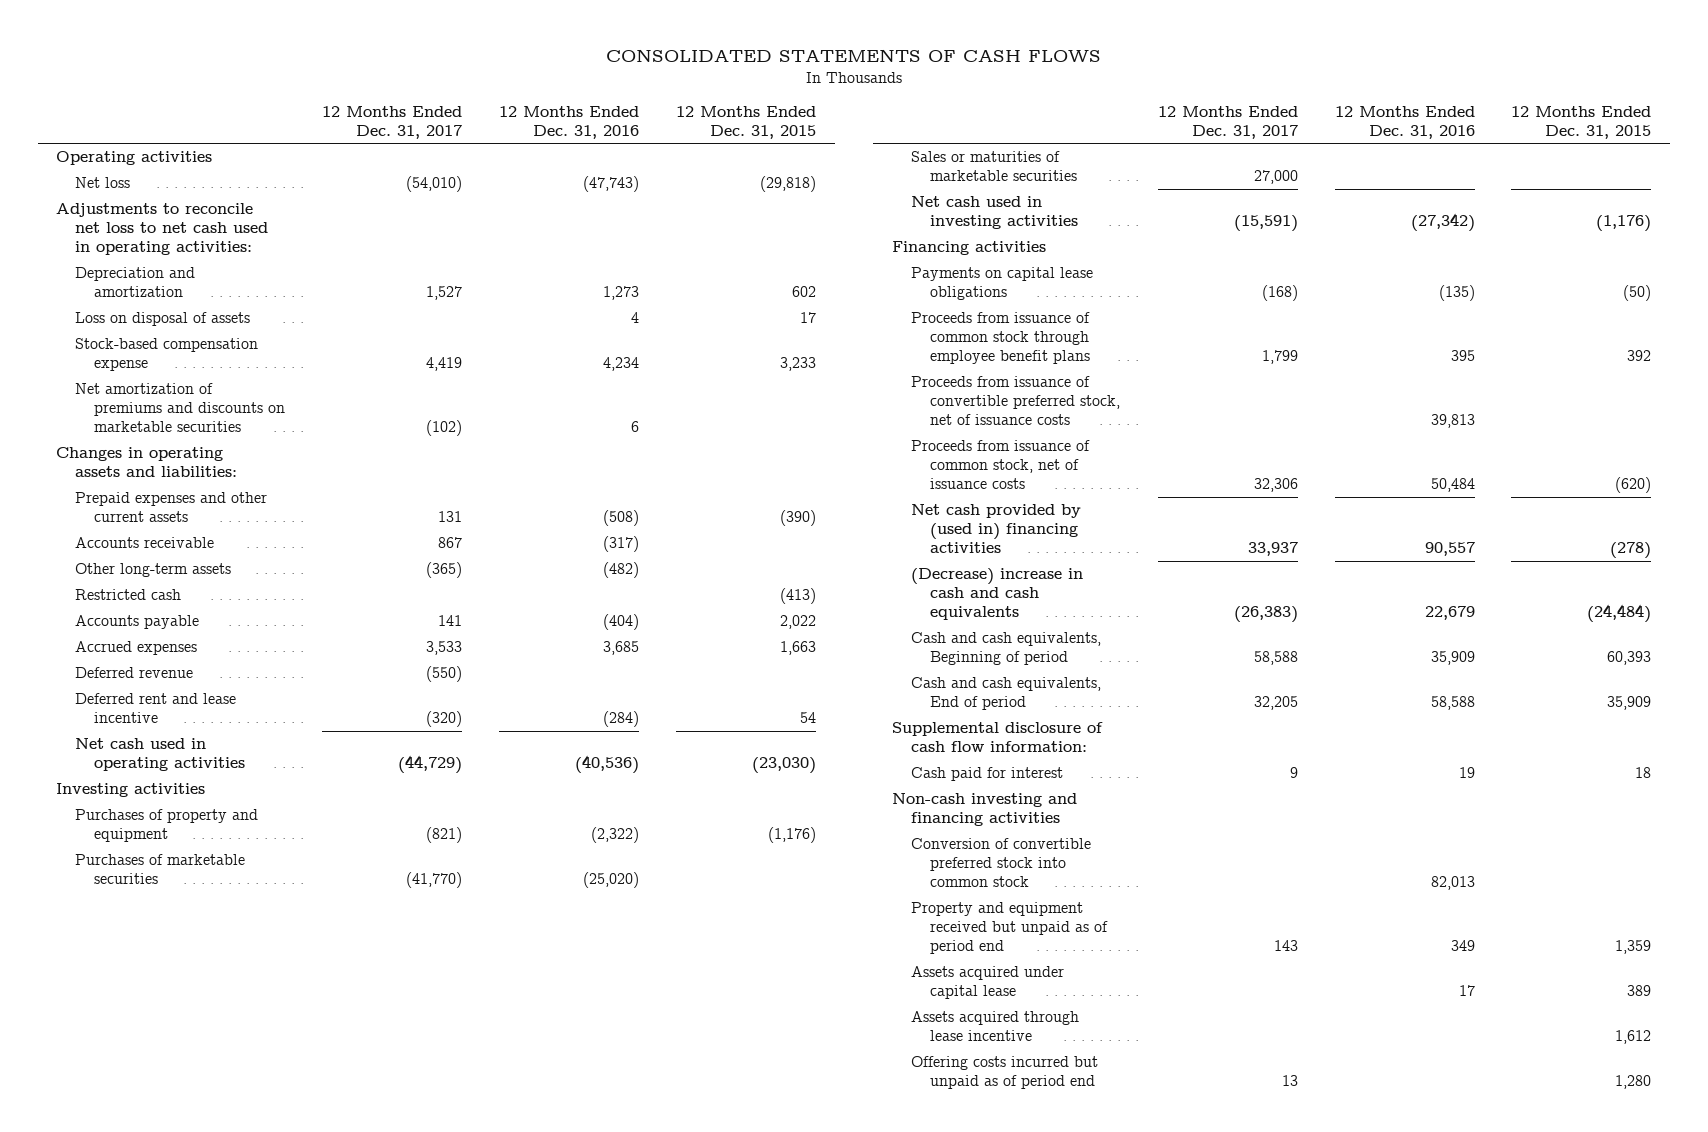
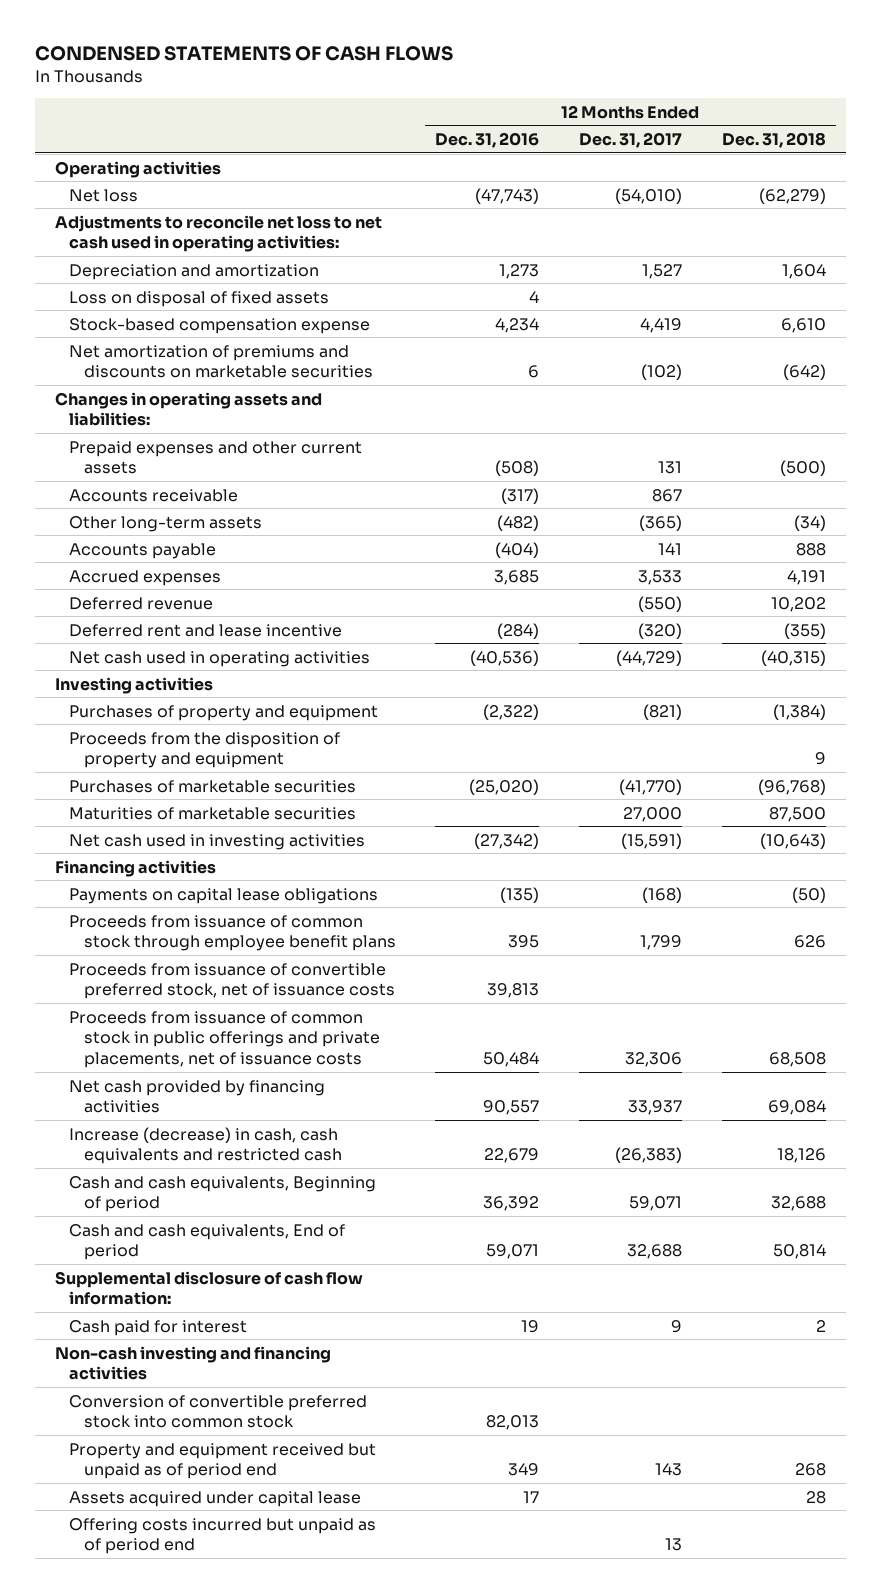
[605,48,1101,62] CONSOLIDATED STATEMENTS OF CASH FLOWS -> [35,46,454,62] CONDENSED STATEMENTS OF CASH FLOWS
[676,105,817,139] 12 Months Ended Dec. 31, 2015 -> none
none -> [721,132,826,149] Dec. 31, 2018
[75,312,251,327] Loss on disposal of assets -> [69,290,330,307] Loss on disposal of fixed assets
[75,589,182,601] Restricted cash -> none
none -> [69,731,341,769] Proceeds from the disposition of property and equipment
[910,151,1077,182] Sales or maturities of marketable securities -> [69,806,357,820] Maturities of marketable securities
[910,440,1090,490] Proceeds from issuance of common stock, net of issuance costs -> [69,1010,380,1069] Proceeds from issuance of common stock in public offerings and private placements, net of issuance costs
[910,504,1081,554] Net cash provided by (used in) financing activities -> [69,1079,326,1114] Net cash provided by financing activities
[910,568,1083,621] (Decrease) increase in cash and cash equivalents -> [69,1126,342,1165] Increase (decrease) in cash, cash equivalents and restricted cash
[1253,651,1298,666] 58,588 -> [628,1196,682,1212] 59,071
[1430,651,1475,666] 35,909 -> [483,1196,540,1212] 36,392
[1253,696,1298,711] 32,205 -> [626,1244,682,1260] 32,688
[1430,696,1475,711] 58,588 -> [486,1244,540,1260] 59,071
[910,1011,1079,1042] Assets acquired through lease incentive -> none

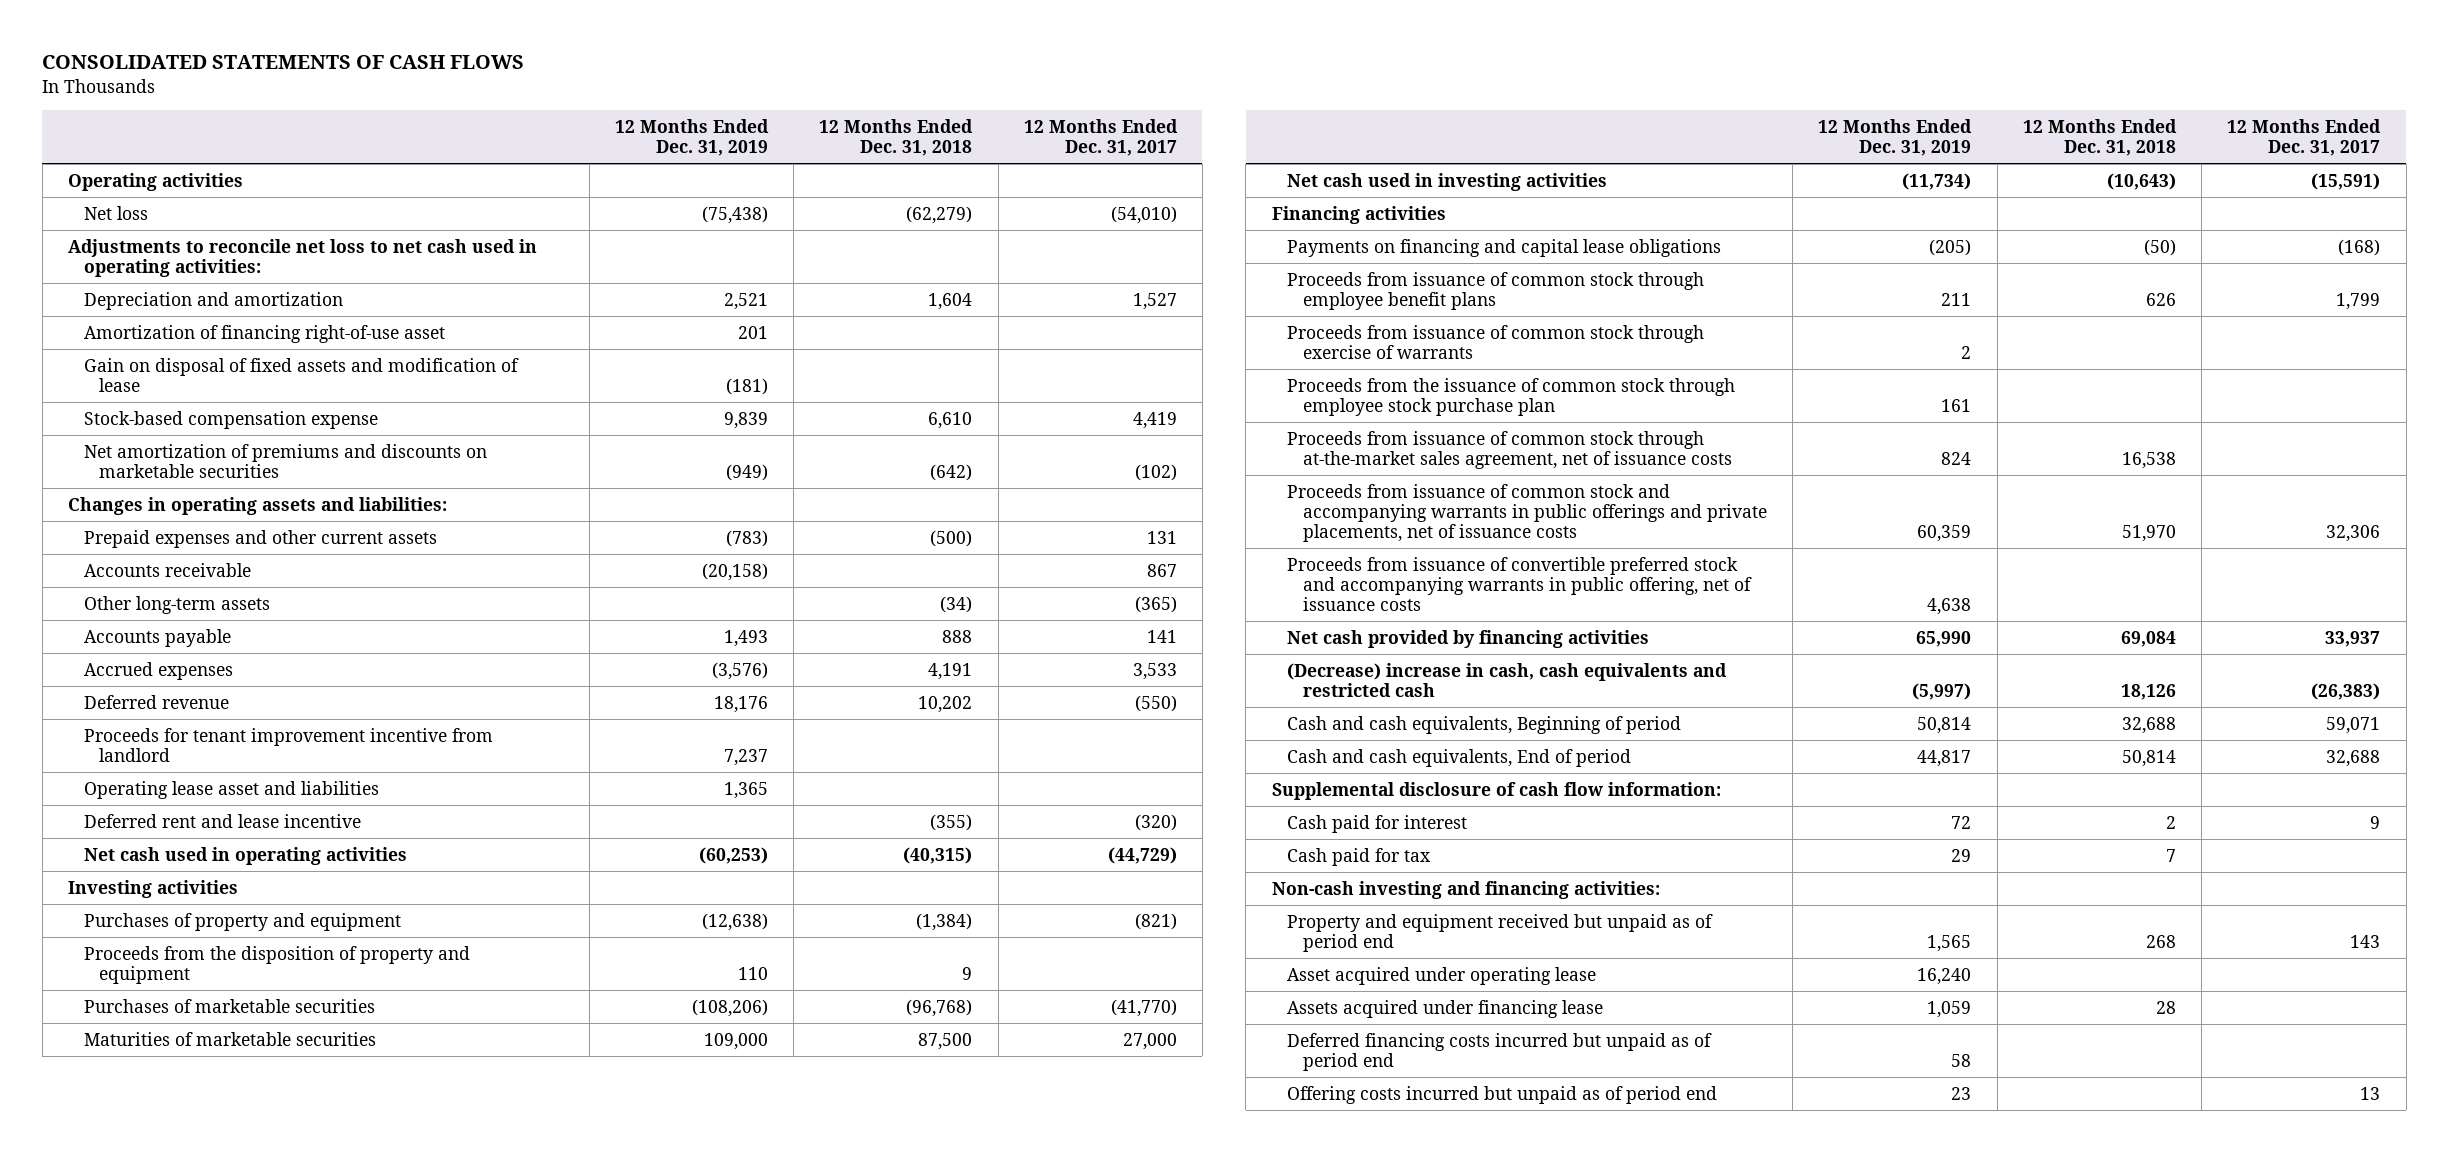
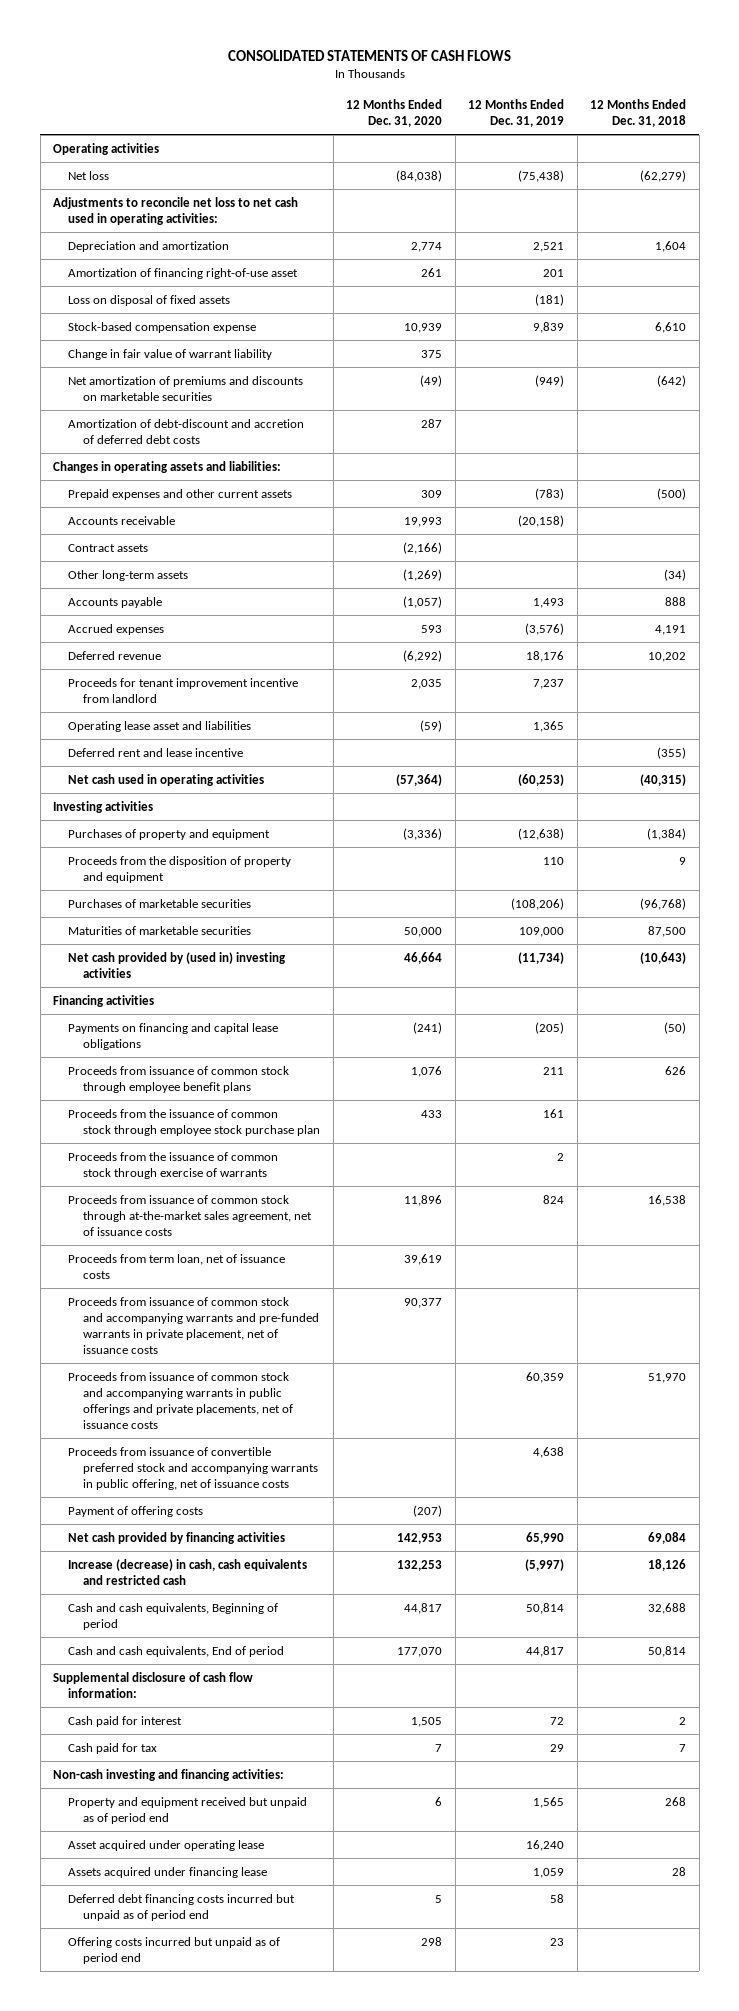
[1023,118,1178,157] 12 Months Ended Dec. 31, 2017 -> none
none -> [346,99,443,128] 12 Months Ended Dec. 31, 2020
[83,357,519,392] Gain on disposal of fixed assets and modification of lease -> [68,294,231,306] Loss on disposal of fixed assets
none -> [68,348,273,360] Change in fair value of warrant liability
none -> [68,418,305,444] Amortization of debt-discount and accretion of deferred debt costs
none -> [68,543,149,552] Contract assets
[1287,172,1608,191] Net cash used in investing activities -> [68,951,287,978] Net cash provided by (used in) investing activities
[1287,324,1705,359] Proceeds from issuance of common stock through exercise of warrants -> none
none -> [68,1151,279,1179] Proceeds from the issuance of common stock through exercise of warrants
none -> [68,1253,286,1279] Proceeds from term loan, net of issuance costs
none -> [68,1296,320,1355] Proceeds from issuance of common stock and accompanying warrants and pre-funded warrants in private placement, net of issuance costs
none -> [68,1505,204,1517] Payment of offering costs
[1287,662,1728,697] (Decrease) increase in cash, cash equivalents and restricted cash -> [68,1558,308,1585] Increase (decrease) in cash, cash equivalents and restricted cash
[1287,1032,1713,1071] Deferred financing costs incurred but unpaid as of period end -> [68,1893,296,1921] Deferred debt financing costs incurred but unpaid as of period end

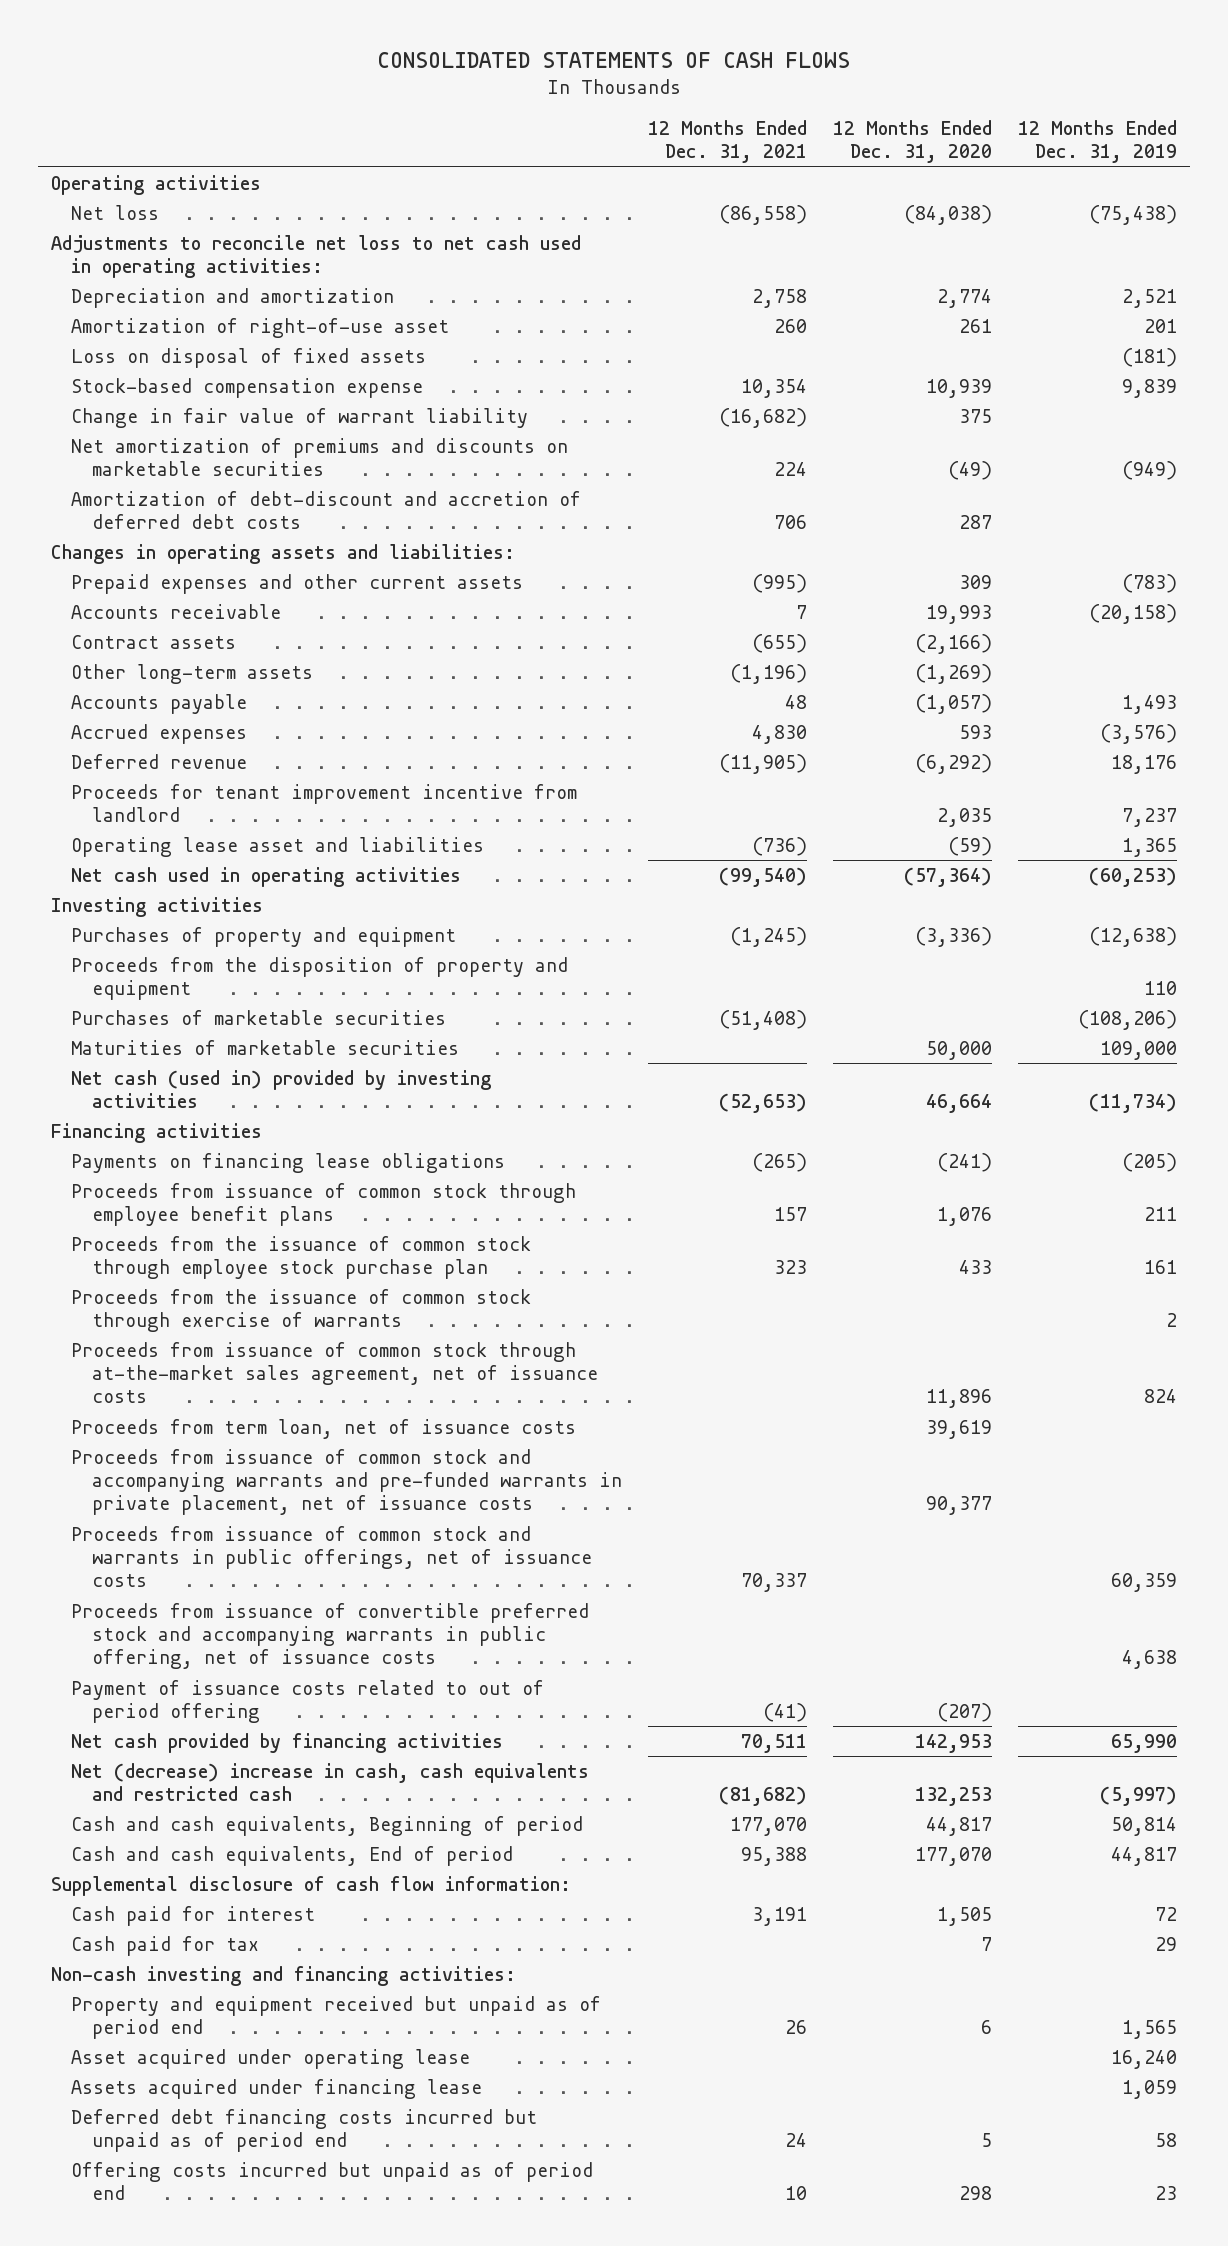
[590,99,687,128] 12 Months Ended Dec. 31, 2018 -> none
none -> [648,119,808,164] 12 Months Ended Dec. 31, 2021
[68,267,299,279] Amortization of financing right-of-use asset -> [71,317,450,338] Amortization of right-of-use asset
[68,747,244,757] Deferred rent and lease incentive -> none
[68,951,287,978] Net cash provided by (used in) investing activities -> [71,1069,492,1108] Net cash (used in) provided by investing activities
[68,1022,279,1050] Payments on financing and capital lease obligations -> [71,1152,506,1173] Payments on financing lease obligations
[68,1371,294,1430] Proceeds from issuance of common stock and accompanying warrants in public offerings and private placements, net of issuance costs -> [71,1525,592,1588] Proceeds from issuance of common stock and warrants in public offerings, net of issuance costs
[68,1505,204,1517] Payment of offering costs -> none
none -> [71,1679,545,1723] Payment of issuance costs related to out of period offering
[68,1558,308,1585] Increase (decrease) in cash, cash equivalents and restricted cash -> [71,1762,590,1801] Net (decrease) increase in cash, cash equivalents and restricted cash

